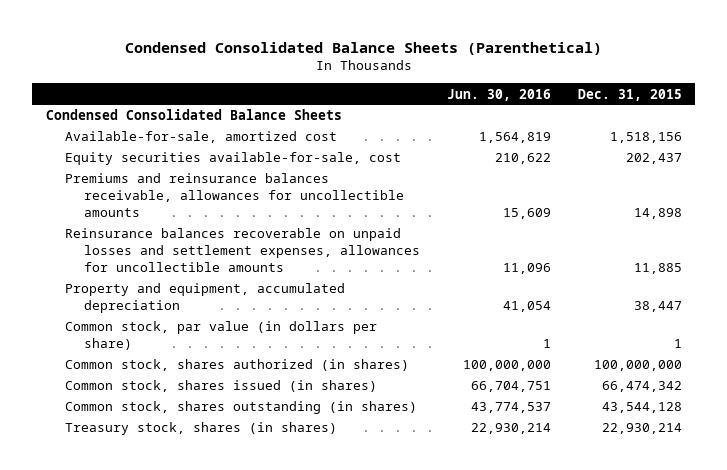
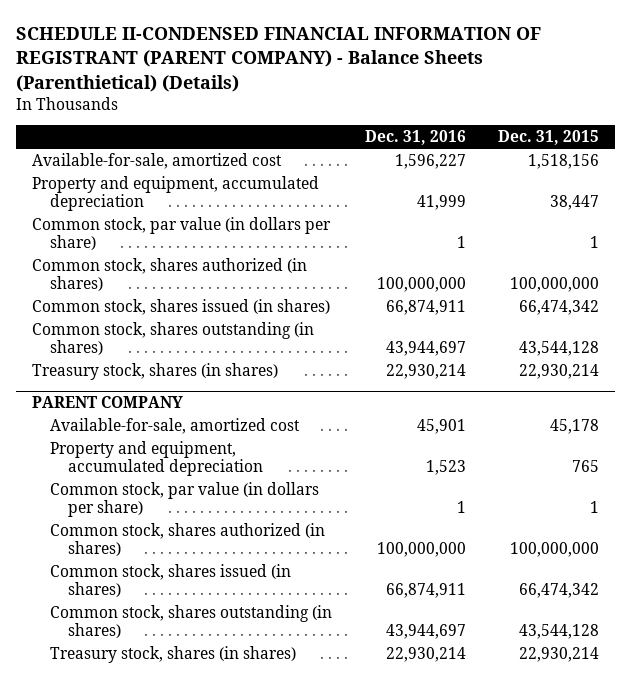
[124,41,602,55] Condensed Consolidated Balance Sheets (Parenthetical) -> [16,27,542,92] SCHEDULE II-CONDENSED FINANCIAL INFORMATION OF REGISTRANT (PARENT COMPANY) - Balance Sheets (Parenthietical) (Details)
[446,88,551,101] Jun. 30, 2016 -> none
none -> [364,130,466,146] Dec. 31, 2016
[45,109,342,121] Condensed Consolidated Balance Sheets -> none
[65,152,402,166] Equity securities available-for-sale, cost -> none
[65,173,405,217] Premiums and reinsurance balances receivable, allowances for uncollectible amounts -> none
[65,228,421,272] Reinsurance balances recoverable on unpaid losses and settlement expenses, allowances for uncollectible amounts -> none
none -> [32,396,184,409] PARENT COMPANY
none -> [50,418,301,435] Available-for-sale, amortized cost
none -> [50,441,264,477] Property and equipment, accumulated depreciation
none -> [50,482,320,518] Common stock, par value (in dollars per share)
none -> [50,523,326,557] Common stock, shares authorized (in shares)
none -> [50,564,292,598] Common stock, shares issued (in shares)
none -> [50,605,333,639] Common stock, shares outstanding (in shares)
none -> [50,646,297,664] Treasury stock, shares (in shares)

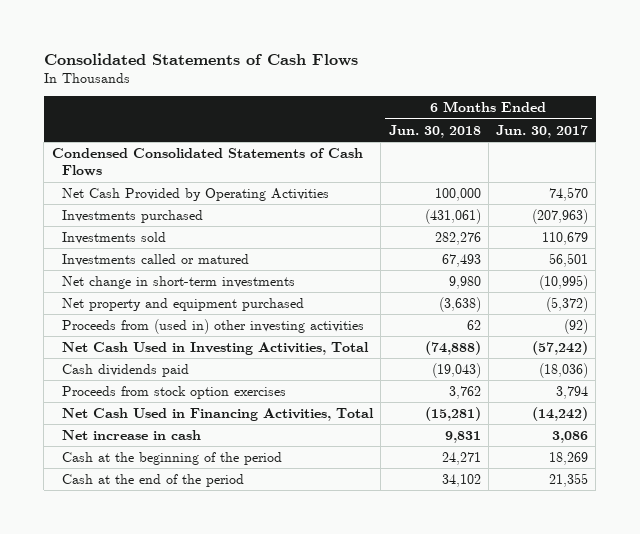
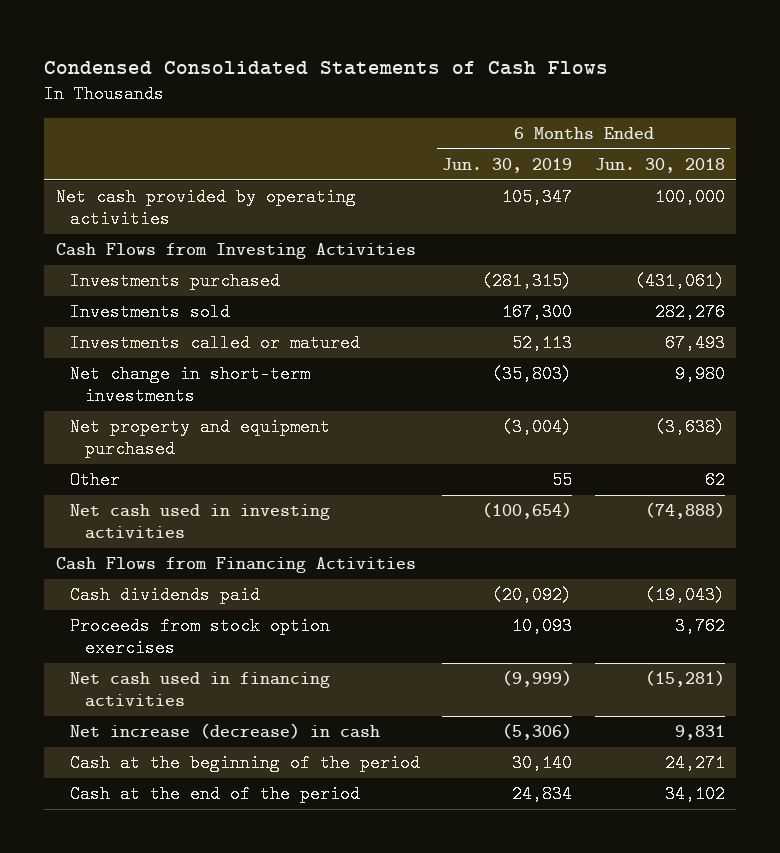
[43,52,358,66] Consolidated Statements of Cash Flows -> [44,60,609,75] Condensed Consolidated Statements of Cash Flows
[496,124,589,138] Jun. 30, 2017 -> none
none -> [442,158,573,174] Jun. 30, 2019
[51,147,363,177] Condensed Consolidated Statements of Cash Flows -> none
[62,187,330,201] Net Cash Provided by Operating Activities -> [55,188,356,229] Net cash provided by operating activities
none -> [55,243,416,260] Cash Flows from Investing Activities
[62,318,365,334] Proceeds from (used in) other investing activities -> [70,471,121,490] Other
[62,341,370,355] Net Cash Used in Investing Activities, Total -> [70,504,331,540] Net cash used in investing activities
none -> [55,557,416,574] Cash Flows from Financing Activities
[62,407,375,421] Net Cash Used in Financing Activities, Total -> [70,672,331,708] Net cash used in financing activities
[62,429,202,440] Net increase in cash -> [70,723,381,740] Net increase (decrease) in cash

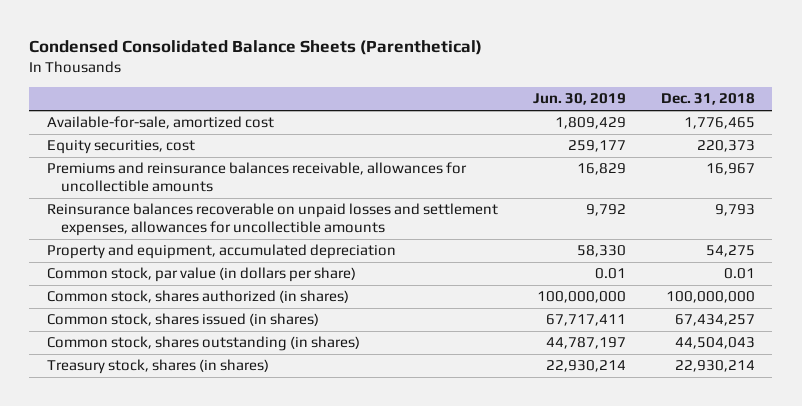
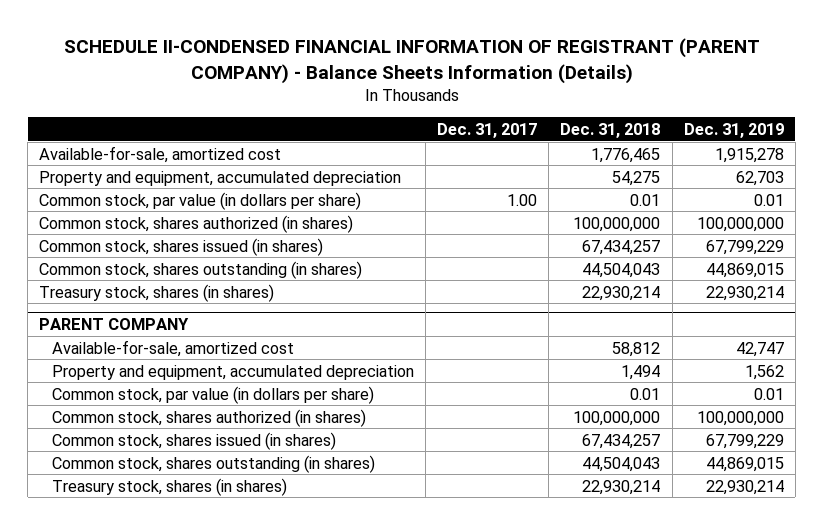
[29,40,483,56] Condensed Consolidated Balance Sheets (Parenthetical) -> [63,38,760,84] SCHEDULE II-CONDENSED FINANCIAL INFORMATION OF REGISTRANT (PARENT COMPANY) - Balance Sheets Information (Details)
[532,93,626,106] Jun. 30, 2019 -> none
none -> [437,122,538,138] Dec. 31, 2017
none -> [683,122,784,138] Dec. 31, 2019
[46,140,195,155] Equity securities, cost -> none
[46,162,467,193] Premiums and reinsurance balances receivable, allowances for uncollectible amounts -> none
[46,203,498,237] Reinsurance balances recoverable on unpaid losses and settlement expenses, allowances for uncollectible amounts -> none
none -> [39,318,190,331] PARENT COMPANY
none -> [51,339,294,357] Available-for-sale, amortized cost
none -> [51,364,414,380] Property and equipment, accumulated depreciation
none -> [51,385,374,404] Common stock, par value (in dollars per share)
none -> [51,408,366,427] Common stock, shares authorized (in shares)
none -> [51,431,336,450] Common stock, shares issued (in shares)
none -> [51,454,375,473] Common stock, shares outstanding (in shares)
none -> [51,477,287,496] Treasury stock, shares (in shares)

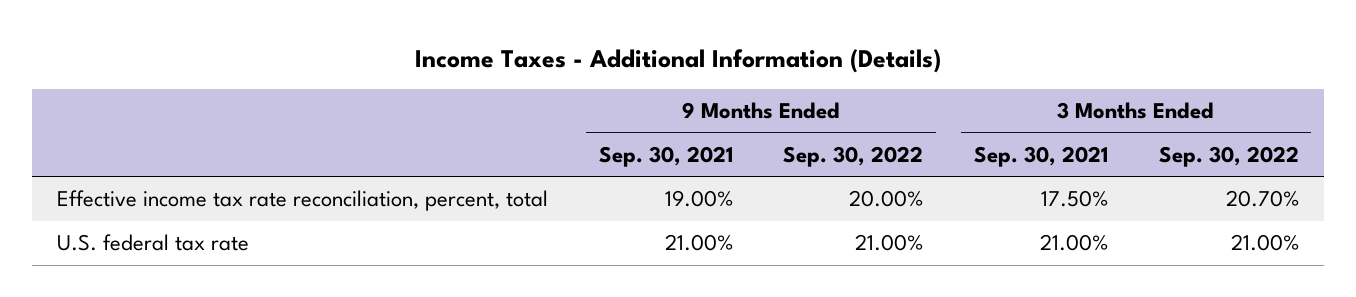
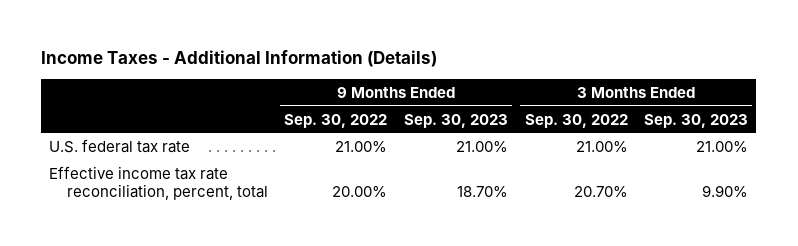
[598,145,733,167] Sep. 30, 2021 -> none
[973,145,1108,167] Sep. 30, 2021 -> none
none -> [403,113,508,128] Sep. 30, 2023
none -> [644,113,749,128] Sep. 30, 2023
[57,190,549,212] Effective income tax rate reconciliation, percent, total -> [49,165,268,201] Effective income tax rate reconciliation, percent, total

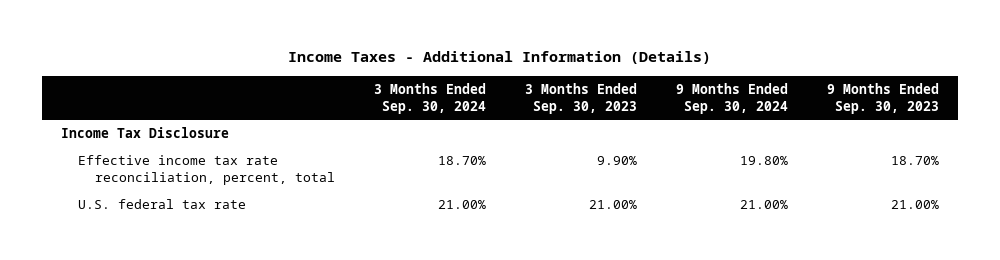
[284,113,388,128] Sep. 30, 2022 -> none
[524,113,628,128] Sep. 30, 2022 -> none
none -> [374,82,487,114] 3 Months Ended Sep. 30, 2024
none -> [676,82,789,114] 9 Months Ended Sep. 30, 2024
none -> [61,127,230,139] Income Tax Disclosure
[49,138,191,153] U.S. federal tax rate -> [78,199,247,210] U.S. federal tax rate

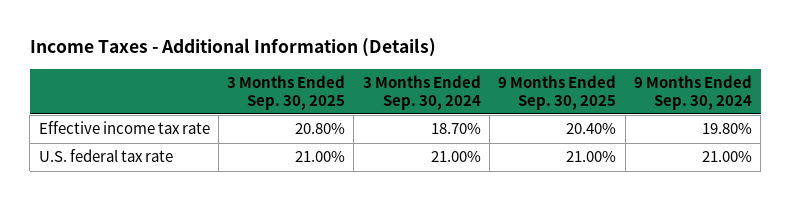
[525,82,638,114] 3 Months Ended Sep. 30, 2023 -> none
[826,82,939,114] 9 Months Ended Sep. 30, 2023 -> none
none -> [227,75,346,110] 3 Months Ended Sep. 30, 2025
none -> [498,75,617,110] 9 Months Ended Sep. 30, 2025
[61,127,230,139] Income Tax Disclosure -> none
[78,155,336,186] Effective income tax rate reconciliation, percent, total -> [38,121,210,135] Effective income tax rate

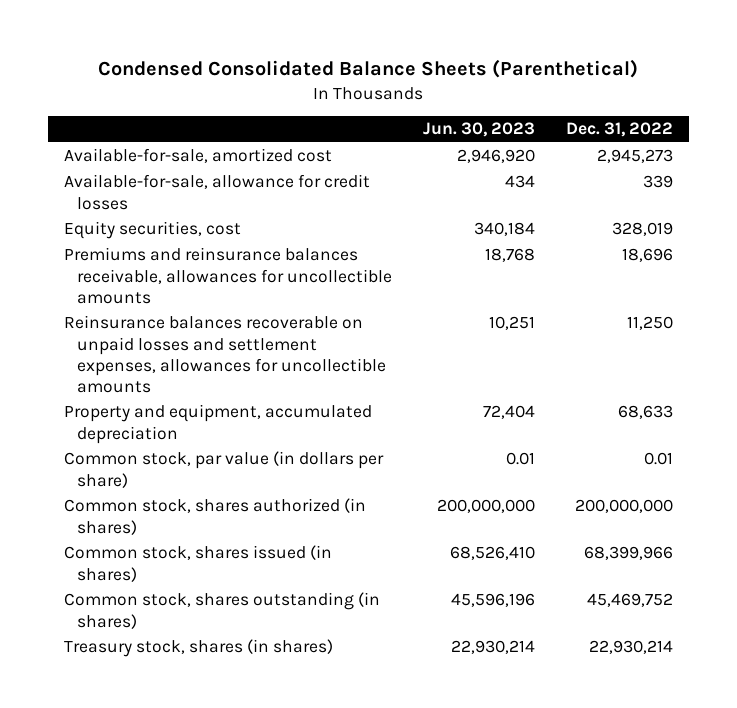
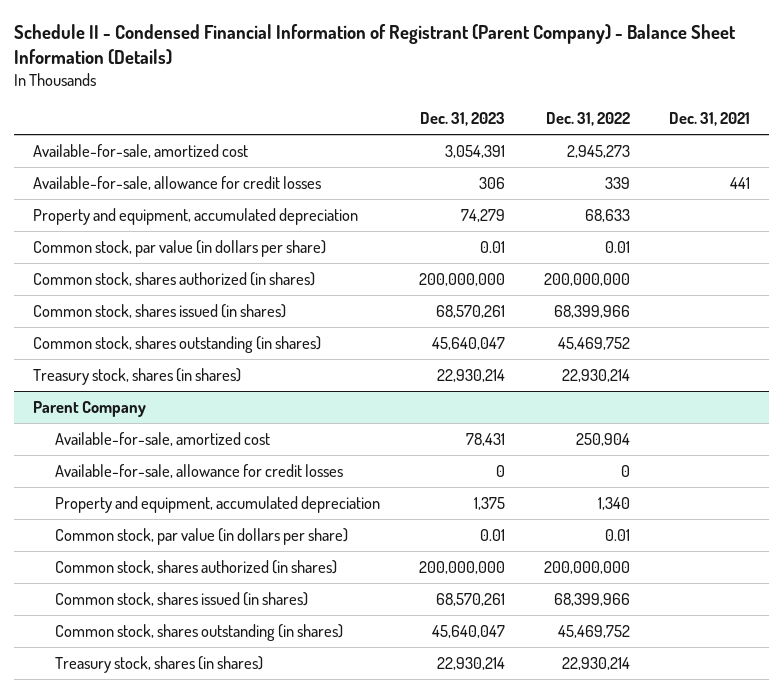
[98,59,639,79] Condensed Consolidated Balance Sheets (Parenthetical) -> [13,24,736,66] Schedule II - Condensed Financial Information of Registrant (Parent Company) - Balance Sheet Information (Details)
[422,122,535,138] Jun. 30, 2023 -> none
none -> [419,112,505,127] Dec. 31, 2023
none -> [668,112,750,127] Dec. 31, 2021
[63,221,241,240] Equity securities, cost -> none
[63,247,392,304] Premiums and reinsurance balances receivable, allowances for uncollectible amounts -> none
[63,315,386,393] Reinsurance balances recoverable on unpaid losses and settlement expenses, allowances for uncollectible amounts -> none
none -> [33,400,147,417] Parent Company
none -> [54,431,270,446] Available-for-sale, amortized cost
none -> [54,463,343,478] Available-for-sale, allowance for credit losses
none -> [54,495,380,513] Property and equipment, accumulated depreciation
none -> [54,527,348,545] Common stock, par value (in dollars per share)
none -> [54,559,337,574] Common stock, shares authorized (in shares)
none -> [54,591,308,606] Common stock, shares issued (in shares)
none -> [54,623,343,641] Common stock, shares outstanding (in shares)
none -> [54,655,263,673] Treasury stock, shares (in shares)

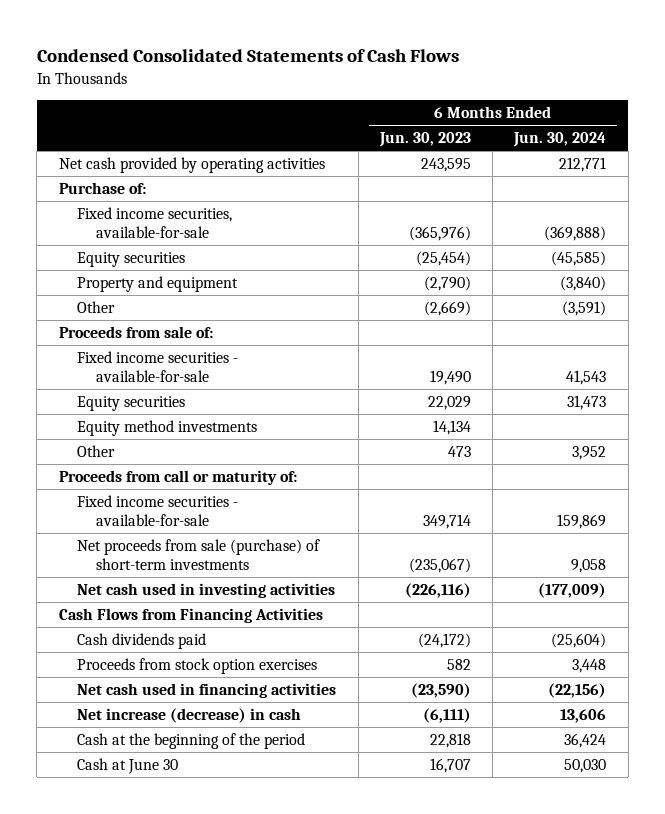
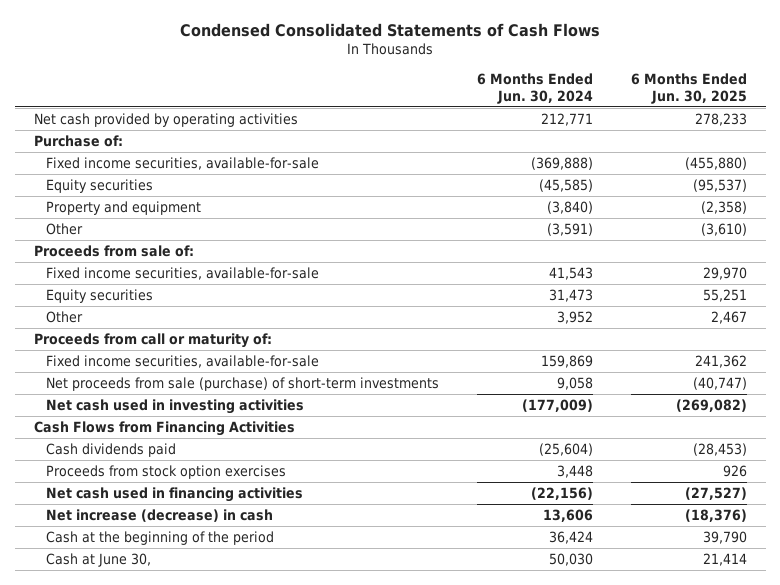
[378,132,471,148] Jun. 30, 2023 -> none
none -> [630,73,747,104] 6 Months Ended Jun. 30, 2025
[77,351,239,382] Fixed income securities - available-for-sale -> [45,267,319,281] Fixed income securities, available-for-sale
[77,420,258,437] Equity method investments -> none
[77,495,239,526] Fixed income securities - available-for-sale -> [45,355,319,369] Fixed income securities, available-for-sale
[77,758,179,775] Cash at June 30 -> [45,553,151,568] Cash at June 30,

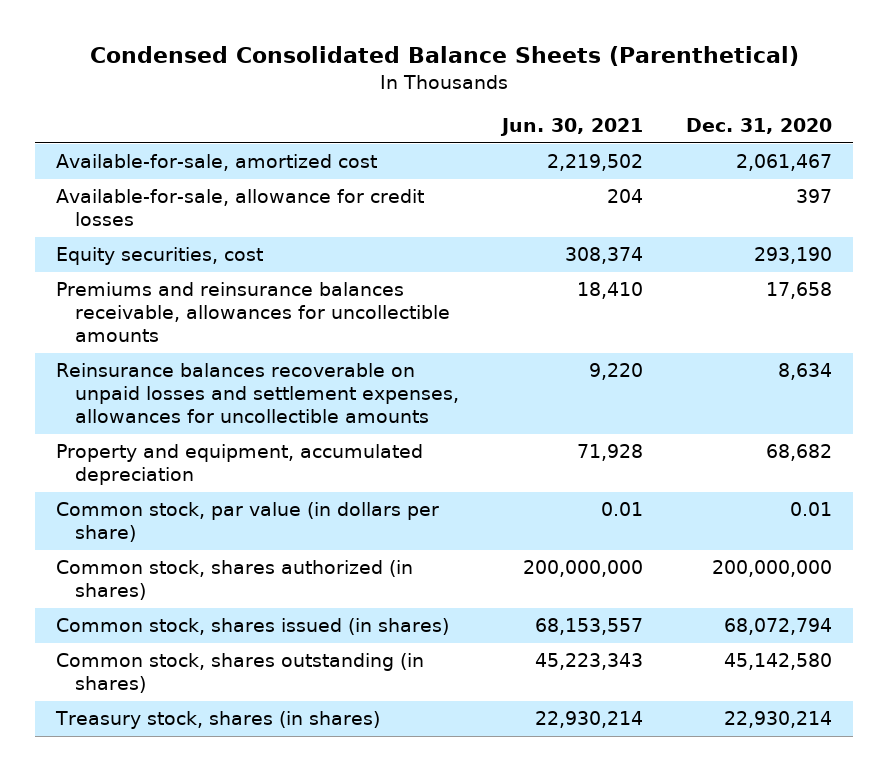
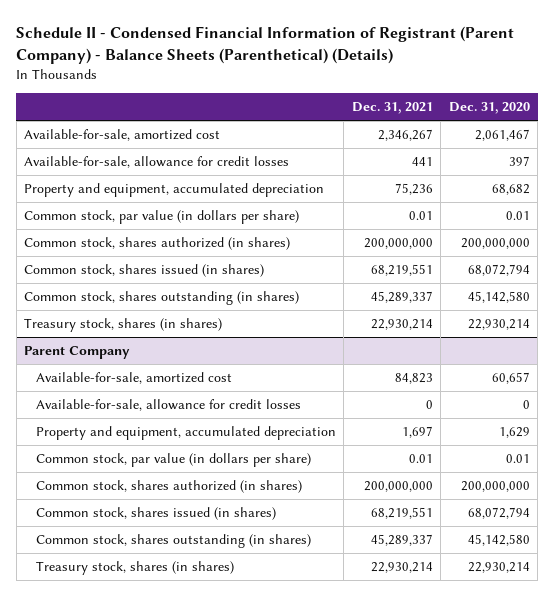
[90,46,800,67] Condensed Consolidated Balance Sheets (Parenthetical) -> [16,26,515,65] Schedule II - Condensed Financial Information of Registrant (Parent Company) - Balance Sheets (Parenthetical) (Details)
[500,117,644,136] Jun. 30, 2021 -> none
none -> [351,102,433,115] Dec. 31, 2021
[56,247,264,266] Equity securities, cost -> none
[56,282,451,343] Premiums and reinsurance balances receivable, allowances for uncollectible amounts -> none
[56,363,460,424] Reinsurance balances recoverable on unpaid losses and settlement expenses, allowances for uncollectible amounts -> none
none -> [24,346,131,360] Parent Company
none -> [35,372,232,385] Available-for-sale, amortized cost
none -> [35,399,301,412] Available-for-sale, allowance for credit losses
none -> [35,426,336,441] Property and equipment, accumulated depreciation
none -> [35,453,311,468] Common stock, par value (in dollars per share)
none -> [35,480,302,494] Common stock, shares authorized (in shares)
none -> [35,507,276,521] Common stock, shares issued (in shares)
none -> [35,534,311,549] Common stock, shares outstanding (in shares)
none -> [35,561,234,576] Treasury stock, shares (in shares)

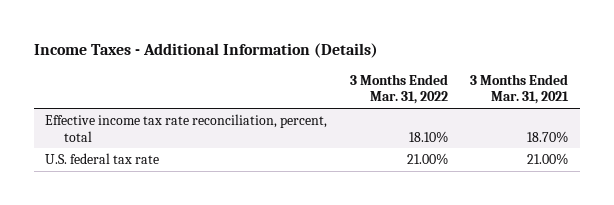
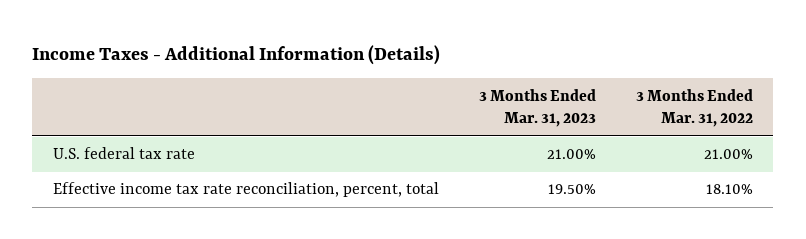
[470,74,570,105] 3 Months Ended Mar. 31, 2021 -> none
none -> [478,88,596,128] 3 Months Ended Mar. 31, 2023
[45,114,328,142] Effective income tax rate reconciliation, percent, total -> [52,182,439,198] Effective income tax rate reconciliation, percent, total

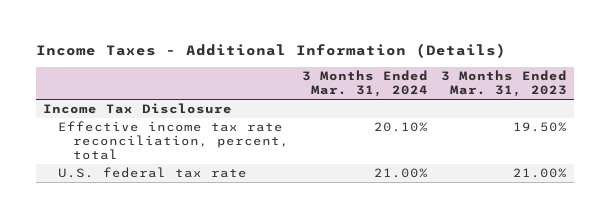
[636,88,754,128] 3 Months Ended Mar. 31, 2022 -> none
none -> [302,70,429,98] 3 Months Ended Mar. 31, 2024
none -> [42,103,232,115] Income Tax Disclosure
[52,147,195,160] U.S. federal tax rate -> [57,167,247,179] U.S. federal tax rate

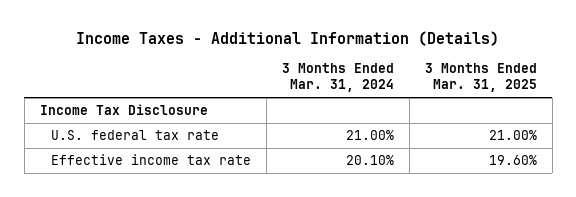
[441,70,568,98] 3 Months Ended Mar. 31, 2023 -> none
none -> [424,63,537,93] 3 Months Ended Mar. 31, 2025
[57,121,289,161] Effective income tax rate reconciliation, percent, total -> none
none -> [50,154,251,166] Effective income tax rate

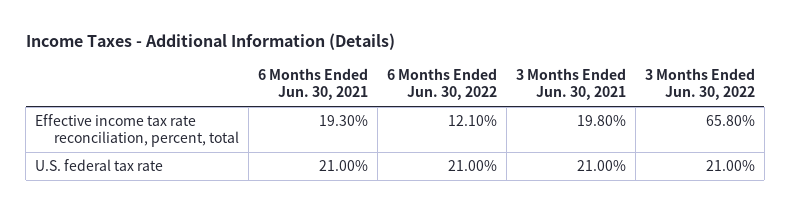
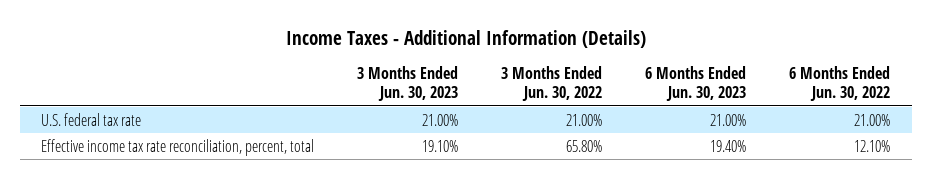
[258,68,369,101] 6 Months Ended Jun. 30, 2021 -> none
[515,68,626,101] 3 Months Ended Jun. 30, 2021 -> none
none -> [357,66,459,102] 3 Months Ended Jun. 30, 2023
none -> [645,66,747,102] 6 Months Ended Jun. 30, 2023
[35,113,240,147] Effective income tax rate reconciliation, percent, total -> [41,138,315,156] Effective income tax rate reconciliation, percent, total

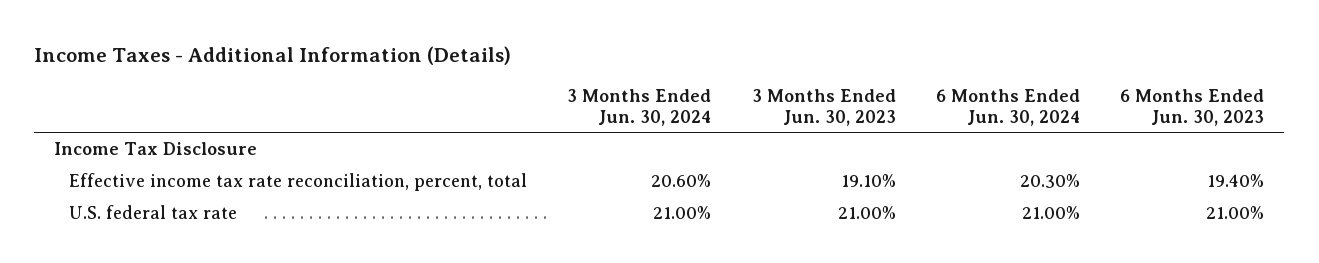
[501,66,603,102] 3 Months Ended Jun. 30, 2022 -> none
[789,66,891,102] 6 Months Ended Jun. 30, 2022 -> none
none -> [567,88,712,126] 3 Months Ended Jun. 30, 2024
none -> [936,88,1081,126] 6 Months Ended Jun. 30, 2024
none -> [54,142,258,156] Income Tax Disclosure
[41,112,142,126] U.S. federal tax rate -> [69,205,238,220] U.S. federal tax rate

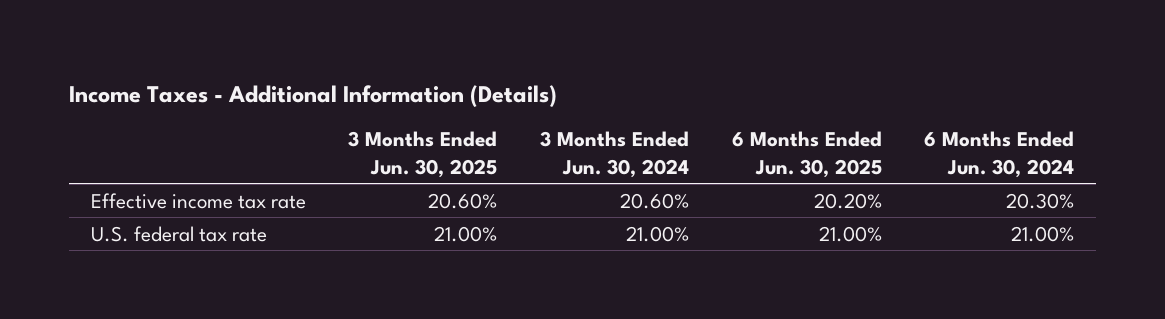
[751,88,896,126] 3 Months Ended Jun. 30, 2023 -> none
[1120,88,1265,126] 6 Months Ended Jun. 30, 2023 -> none
none -> [348,131,498,178] 3 Months Ended Jun. 30, 2025
none -> [731,131,882,178] 6 Months Ended Jun. 30, 2025
[54,142,258,156] Income Tax Disclosure -> none
[69,173,528,192] Effective income tax rate reconciliation, percent, total -> [90,192,306,209] Effective income tax rate

